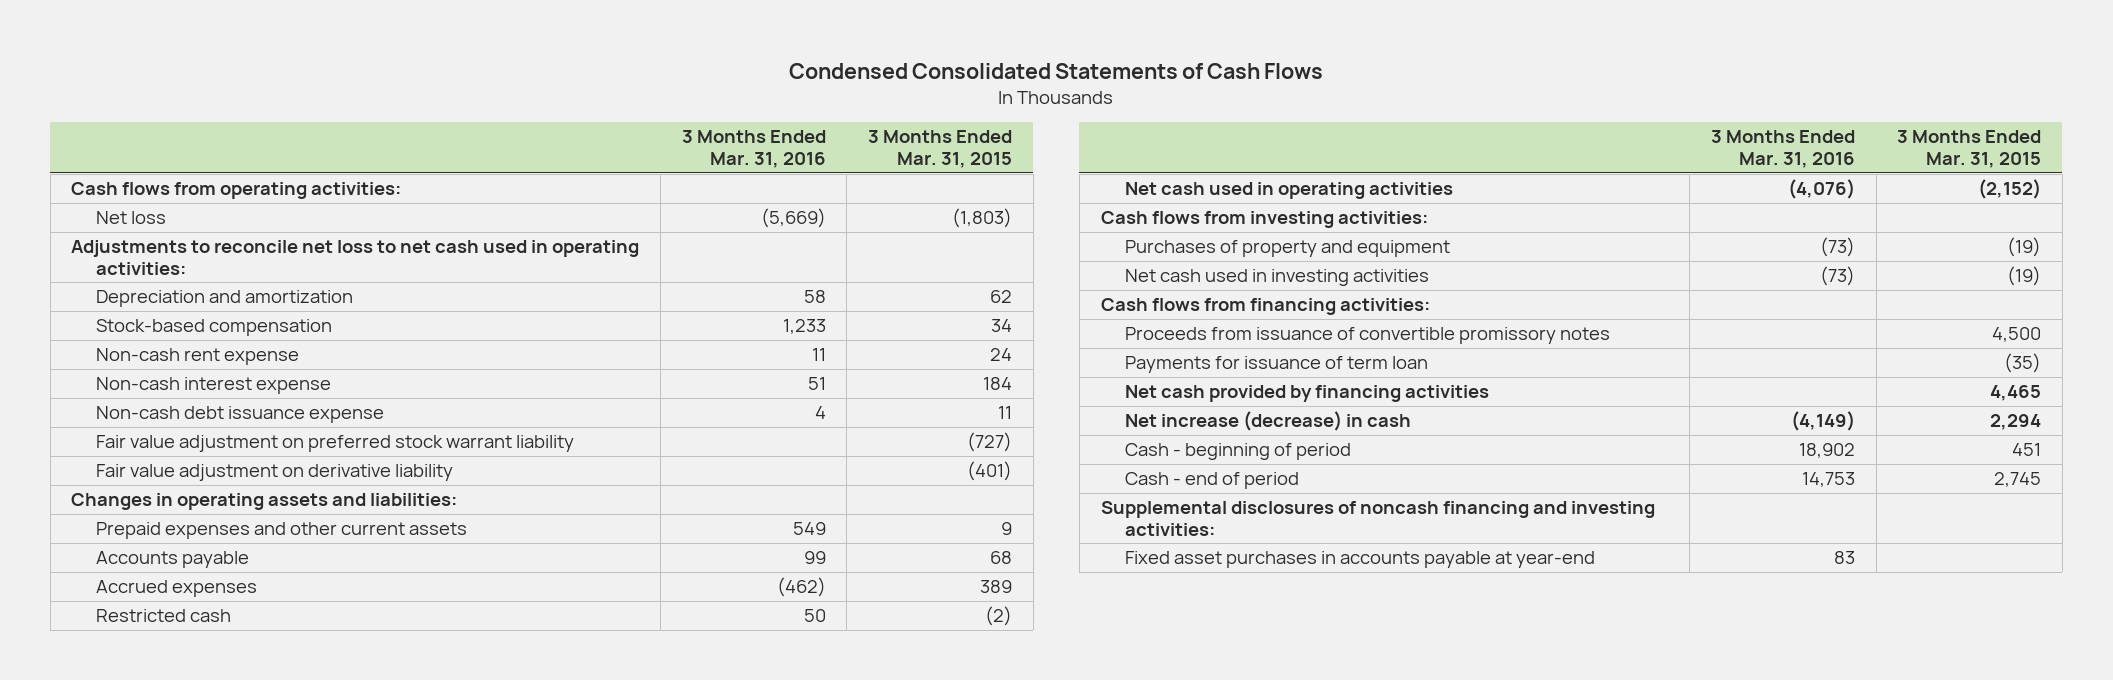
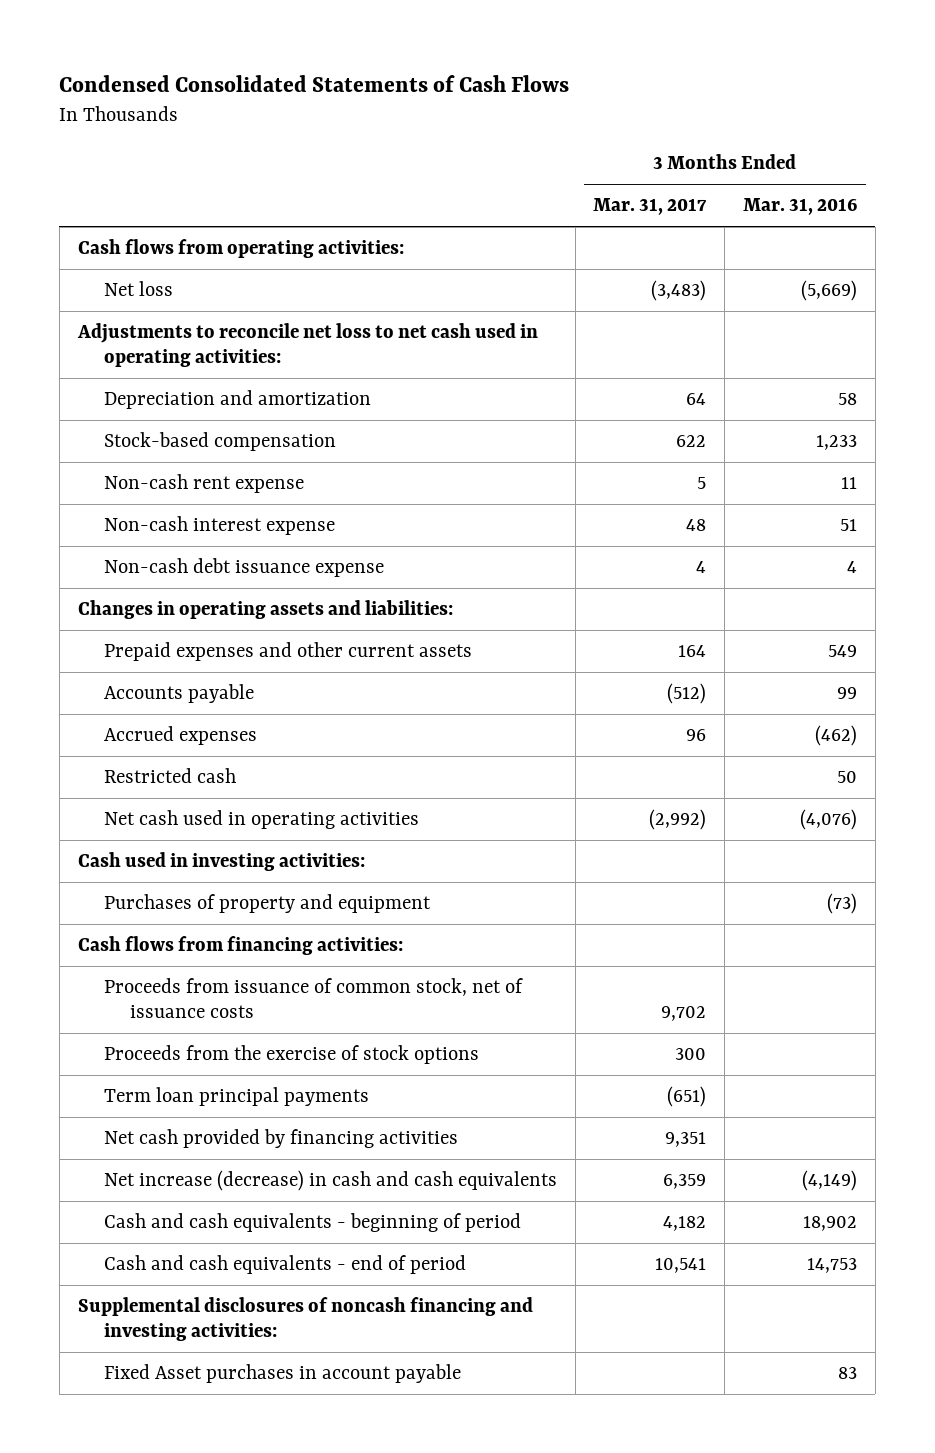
[867,130,1012,169] 3 Months Ended Mar. 31, 2015 -> none
none -> [593,198,708,216] Mar. 31, 2017
[96,435,575,453] Fair value adjustment on preferred stock warrant liability -> none
[96,464,454,482] Fair value adjustment on derivative liability -> none
[1100,211,1428,229] Cash flows from investing activities: -> [77,852,365,872] Cash used in investing activities:
[1125,269,1430,287] Net cash used in investing activities -> none
[1125,327,1611,345] Proceeds from issuance of convertible promissory notes -> none
[1125,356,1429,374] Payments for issuance of term loan -> none
none -> [103,978,523,1019] Proceeds from issuance of common stock, net of issuance costs
none -> [103,1045,479,1065] Proceeds from the exercise of stock options
none -> [103,1087,369,1107] Term loan principal payments
[1125,411,1412,432] Net increase (decrease) in cash -> [103,1170,557,1192] Net increase (decrease) in cash and cash equivalents
[1125,443,1352,461] Cash - beginning of period -> [103,1213,521,1233] Cash and cash equivalents - beginning of period
[1125,472,1300,490] Cash - end of period -> [103,1255,466,1275] Cash and cash equivalents - end of period
[1125,551,1596,569] Fixed asset purchases in accounts payable at year-end -> [103,1364,461,1384] Fixed Asset purchases in account payable

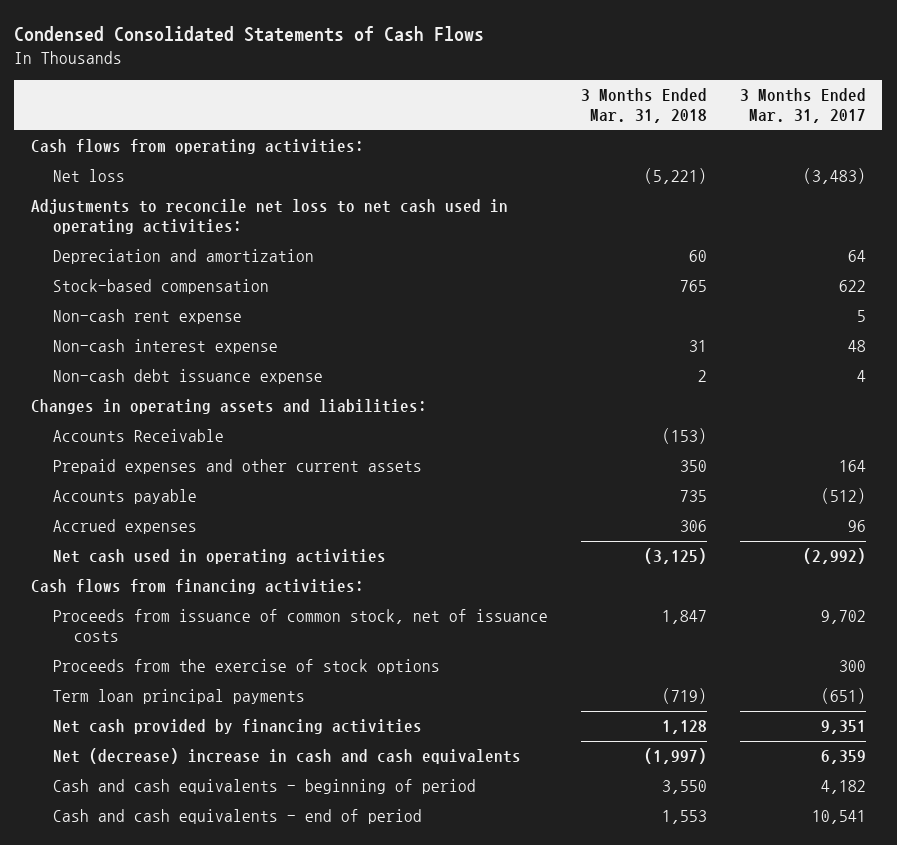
[743,198,858,216] Mar. 31, 2016 -> none
none -> [580,88,707,124] 3 Months Ended Mar. 31, 2018
none -> [52,429,224,443] Accounts Receivable
[103,768,236,784] Restricted cash -> none
[77,852,365,872] Cash used in investing activities: -> none
[103,894,431,914] Purchases of property and equipment -> none
[103,1170,557,1192] Net increase (decrease) in cash and cash equivalents -> [52,748,521,765] Net (decrease) increase in cash and cash equivalents
[77,1297,533,1342] Supplemental disclosures of noncash financing and investing activities: -> none
[103,1364,461,1384] Fixed Asset purchases in account payable -> none

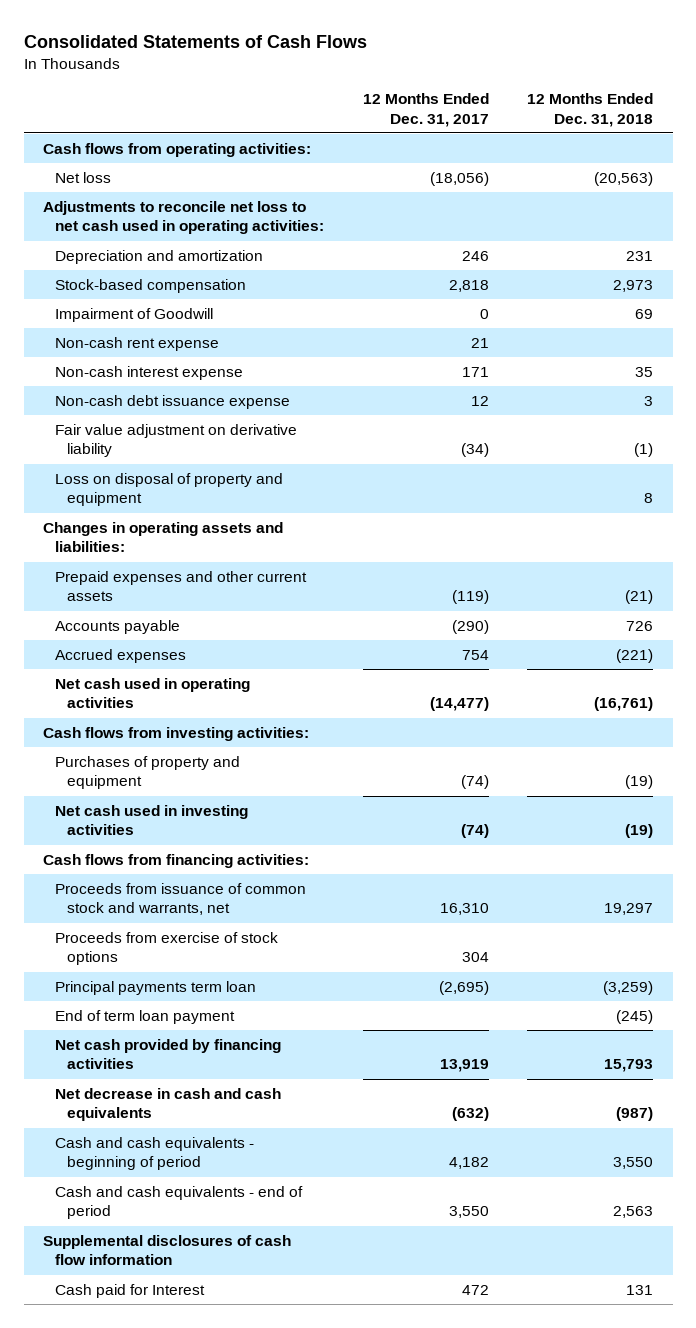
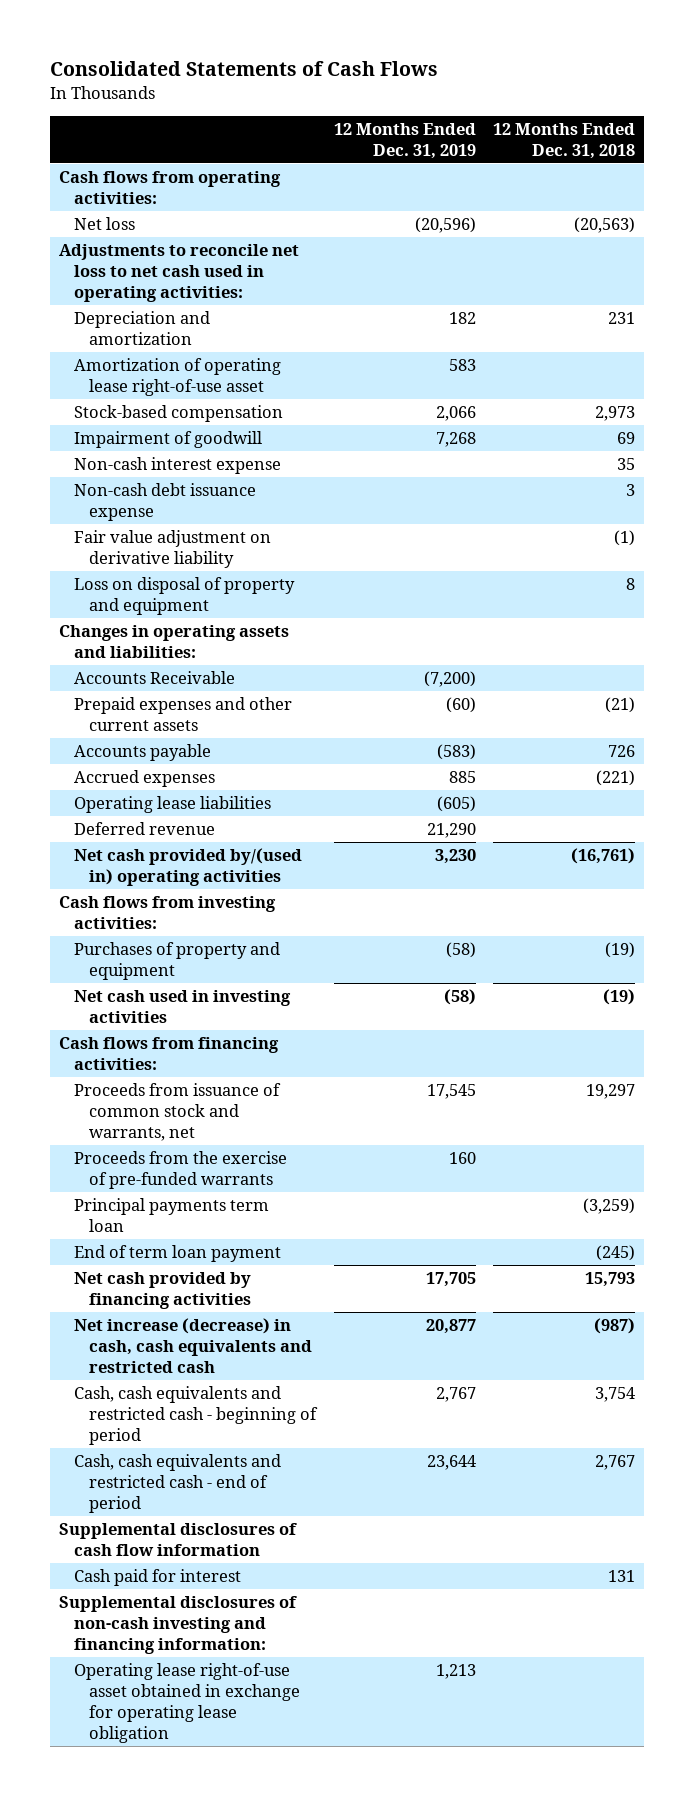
[362,93,489,127] 12 Months Ended Dec. 31, 2017 -> none
none -> [333,122,476,159] 12 Months Ended Dec. 31, 2019
none -> [73,358,281,397] Amortization of operating lease right-of-use asset
[55,336,220,351] Non-cash rent expense -> none
[55,307,214,322] Impairment of Goodwill -> [73,431,262,449] Impairment of goodwill
none -> [73,671,235,685] Accounts Receivable
none -> [73,796,271,814] Operating lease liabilities
none -> [73,822,215,836] Deferred revenue
[55,677,251,709] Net cash used in operating activities -> [73,848,302,887] Net cash provided by/(used in) operating activities
[55,931,279,966] Proceeds from exercise of stock options -> none
none -> [73,1151,287,1190] Proceeds from the exercise of pre-funded warrants
[55,1087,282,1122] Net decrease in cash and cash equivalents -> [73,1318,312,1374] Net increase (decrease) in cash, cash equivalents and restricted cash
[55,1136,255,1171] Cash and cash equivalents - beginning of period -> [73,1386,318,1446] Cash, cash equivalents and restricted cash - beginning of period
[613,1157,654,1170] 3,550 -> [595,1387,636,1403] 3,754
[55,1185,304,1220] Cash and cash equivalents - end of period -> [73,1454,281,1514] Cash, cash equivalents and restricted cash - end of period
[613,1206,654,1219] 2,563 -> [595,1455,636,1471] 2,767
[55,1283,206,1298] Cash paid for Interest -> [73,1569,241,1587] Cash paid for interest
none -> [59,1596,298,1655] Supplemental disclosures of non-cash investing and financing information:
none -> [73,1663,300,1744] Operating lease right-of-use asset obtained in exchange for operating lease obligation

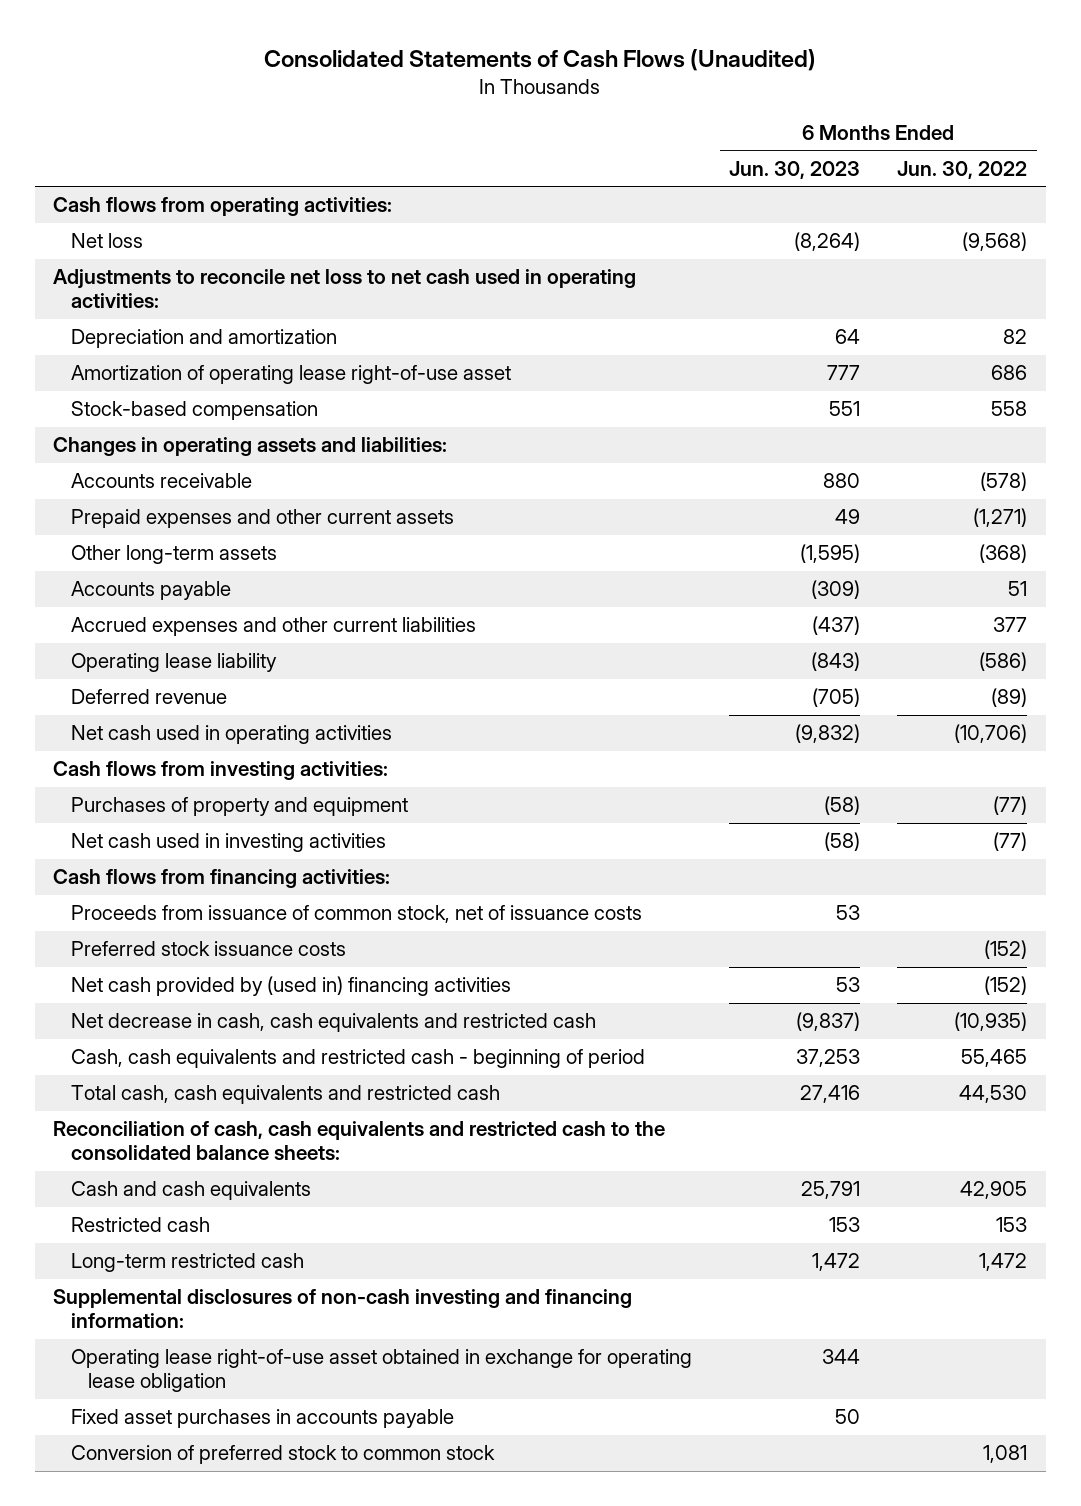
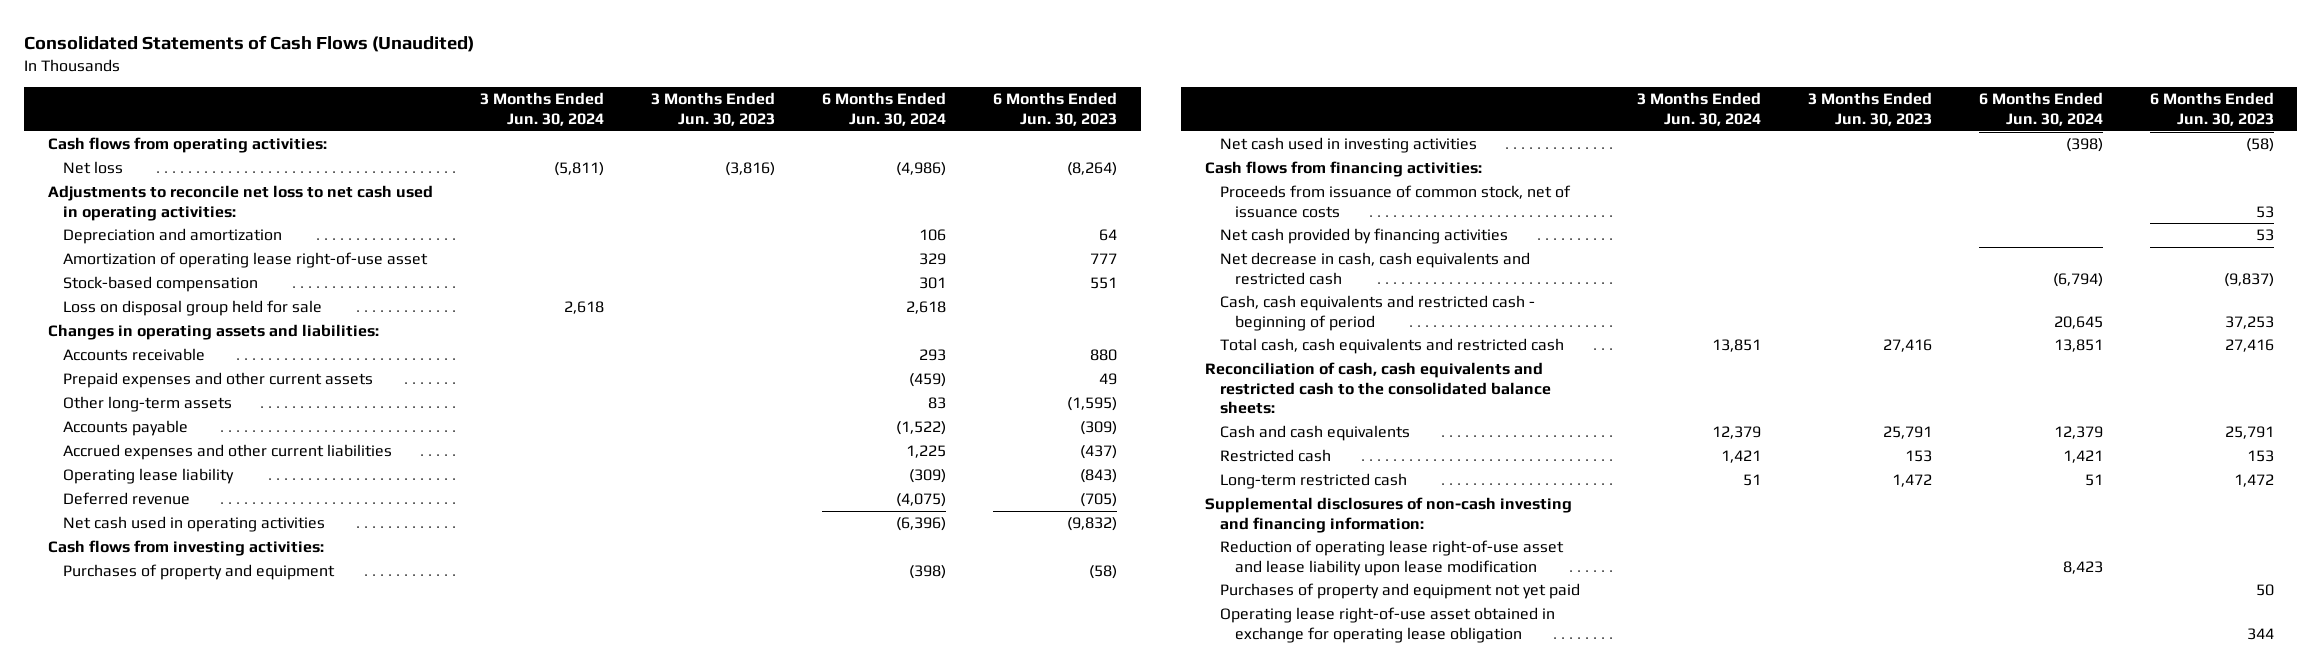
[897,160,1028,179] Jun. 30, 2022 -> none
none -> [479,92,604,127] 3 Months Ended Jun. 30, 2024
none -> [650,92,775,127] 3 Months Ended Jun. 30, 2023
none -> [822,92,947,127] 6 Months Ended Jun. 30, 2024
none -> [62,300,322,317] Loss on disposal group held for sale
[70,941,346,957] Preferred stock issuance costs -> none
[70,976,511,997] Net cash provided by (used in) financing activities -> [1219,228,1508,245] Net cash provided by financing activities
none -> [1219,540,1564,576] Reduction of operating lease right-of-use asset and lease liability upon lease modification
none -> [1219,583,1580,600] Purchases of property and equipment not yet paid
[70,1409,454,1429] Fixed asset purchases in accounts payable -> none
[70,1445,495,1465] Conversion of preferred stock to common stock -> none

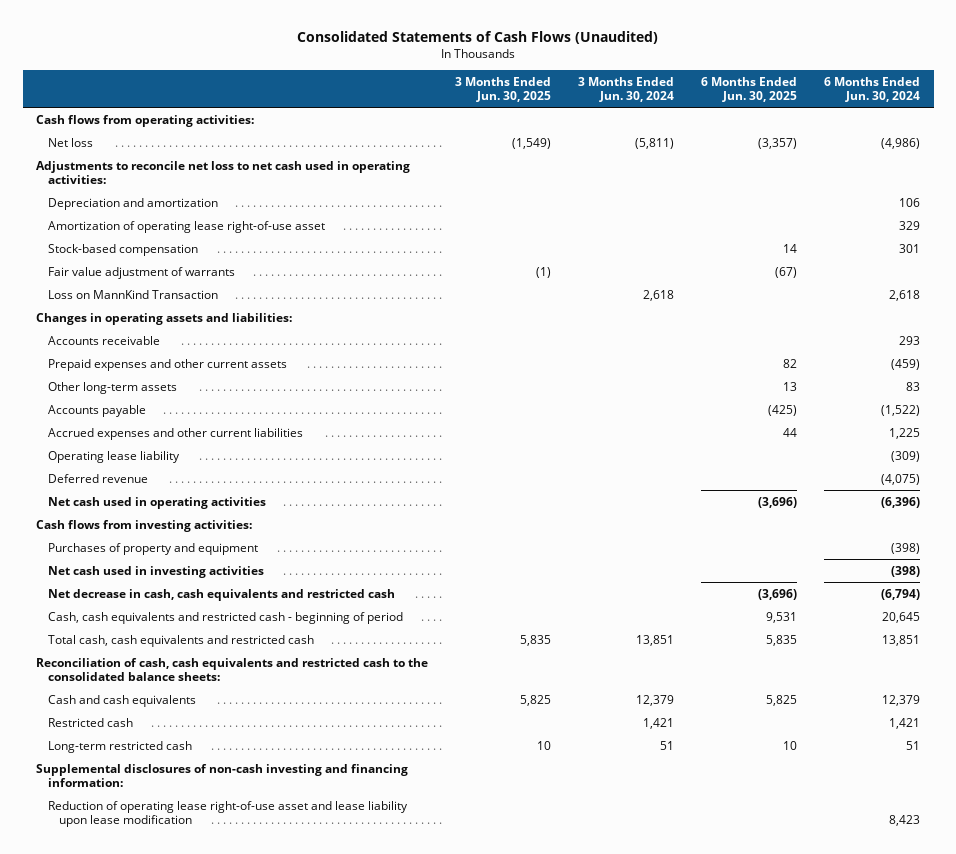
[650,92,775,127] 3 Months Ended Jun. 30, 2023 -> none
[993,92,1118,127] 6 Months Ended Jun. 30, 2023 -> none
none -> [455,76,552,103] 3 Months Ended Jun. 30, 2025
none -> [701,76,798,103] 6 Months Ended Jun. 30, 2025
none -> [47,266,235,279] Fair value adjustment of warrants
[62,300,322,317] Loss on disposal group held for sale -> [47,289,218,299] Loss on MannKind Transaction
[1204,161,1482,178] Cash flows from financing activities: -> none
[1219,185,1571,218] Proceeds from issuance of common stock, net of issuance costs -> none
[1219,228,1508,245] Net cash provided by financing activities -> none
[1219,583,1580,600] Purchases of property and equipment not yet paid -> none
[1219,607,1555,643] Operating lease right-of-use asset obtained in exchange for operating lease obligation -> none

